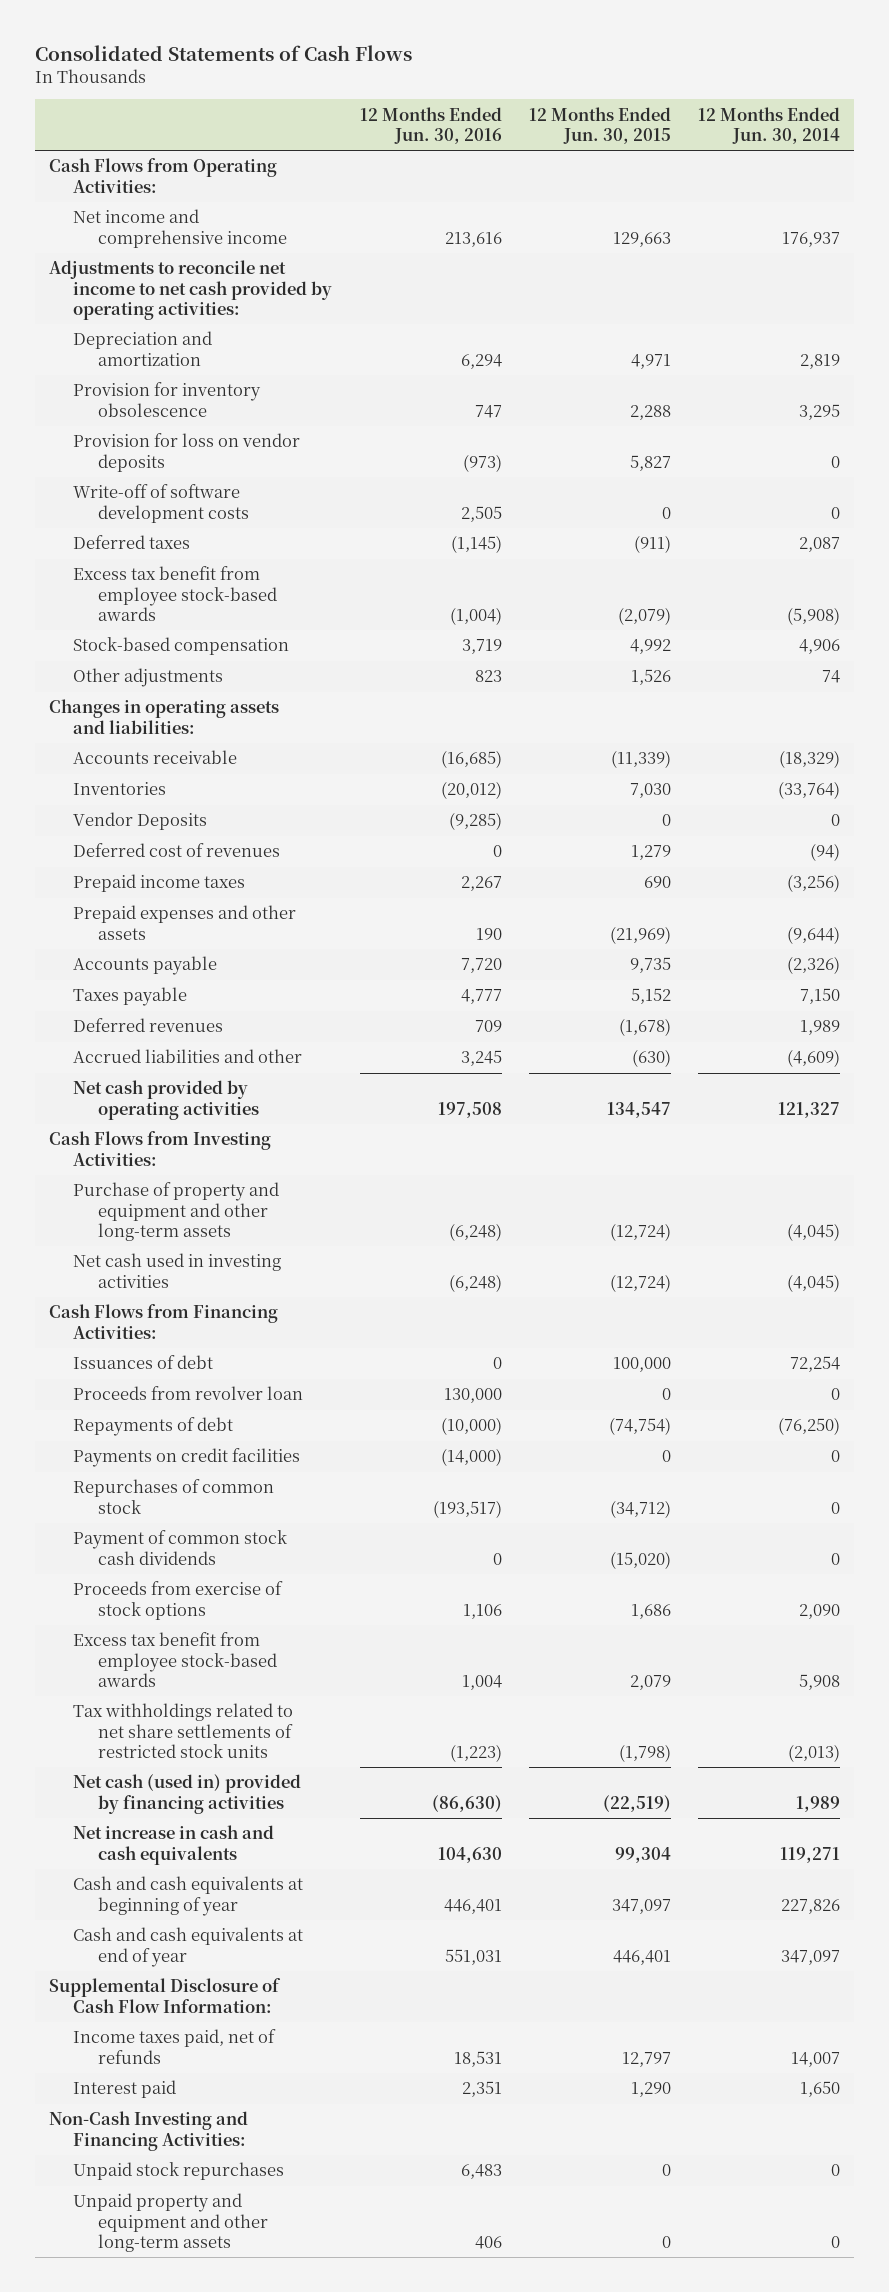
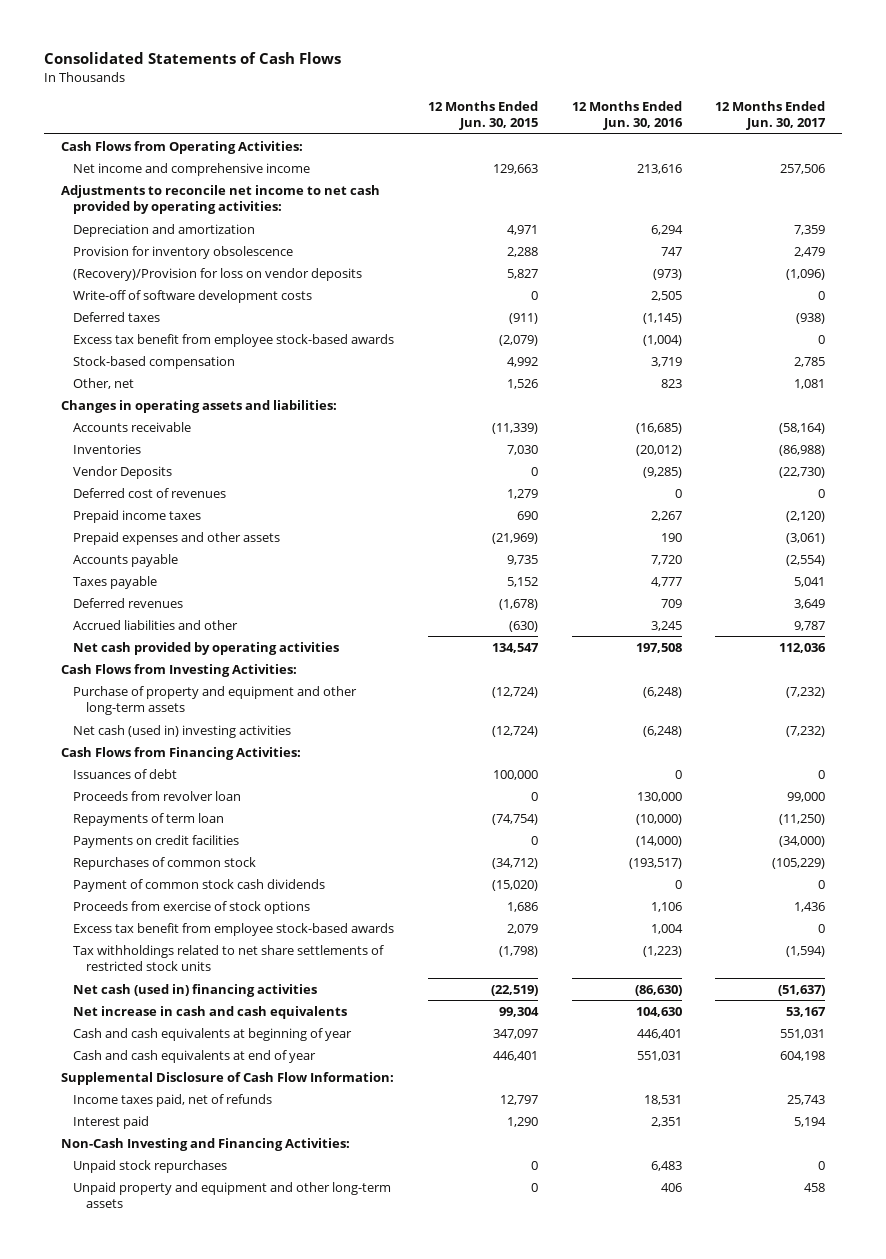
[698,106,841,145] 12 Months Ended Jun. 30, 2014 -> none
none -> [715,100,827,131] 12 Months Ended Jun. 30, 2017
[73,433,301,472] Provision for loss on vendor deposits -> [73,267,363,281] (Recovery)/Provision for loss on vendor deposits
[73,668,224,688] Other adjustments -> [73,377,135,389] Other, net
[73,1253,282,1288] Net cash used in investing activities -> [73,724,292,738] Net cash (used in) investing activities
[73,1417,234,1437] Repayments of debt -> [73,812,225,826] Repayments of term loan
[73,1774,302,1814] Net cash (used in) provided by financing activities -> [73,983,318,997] Net cash (used in) financing activities

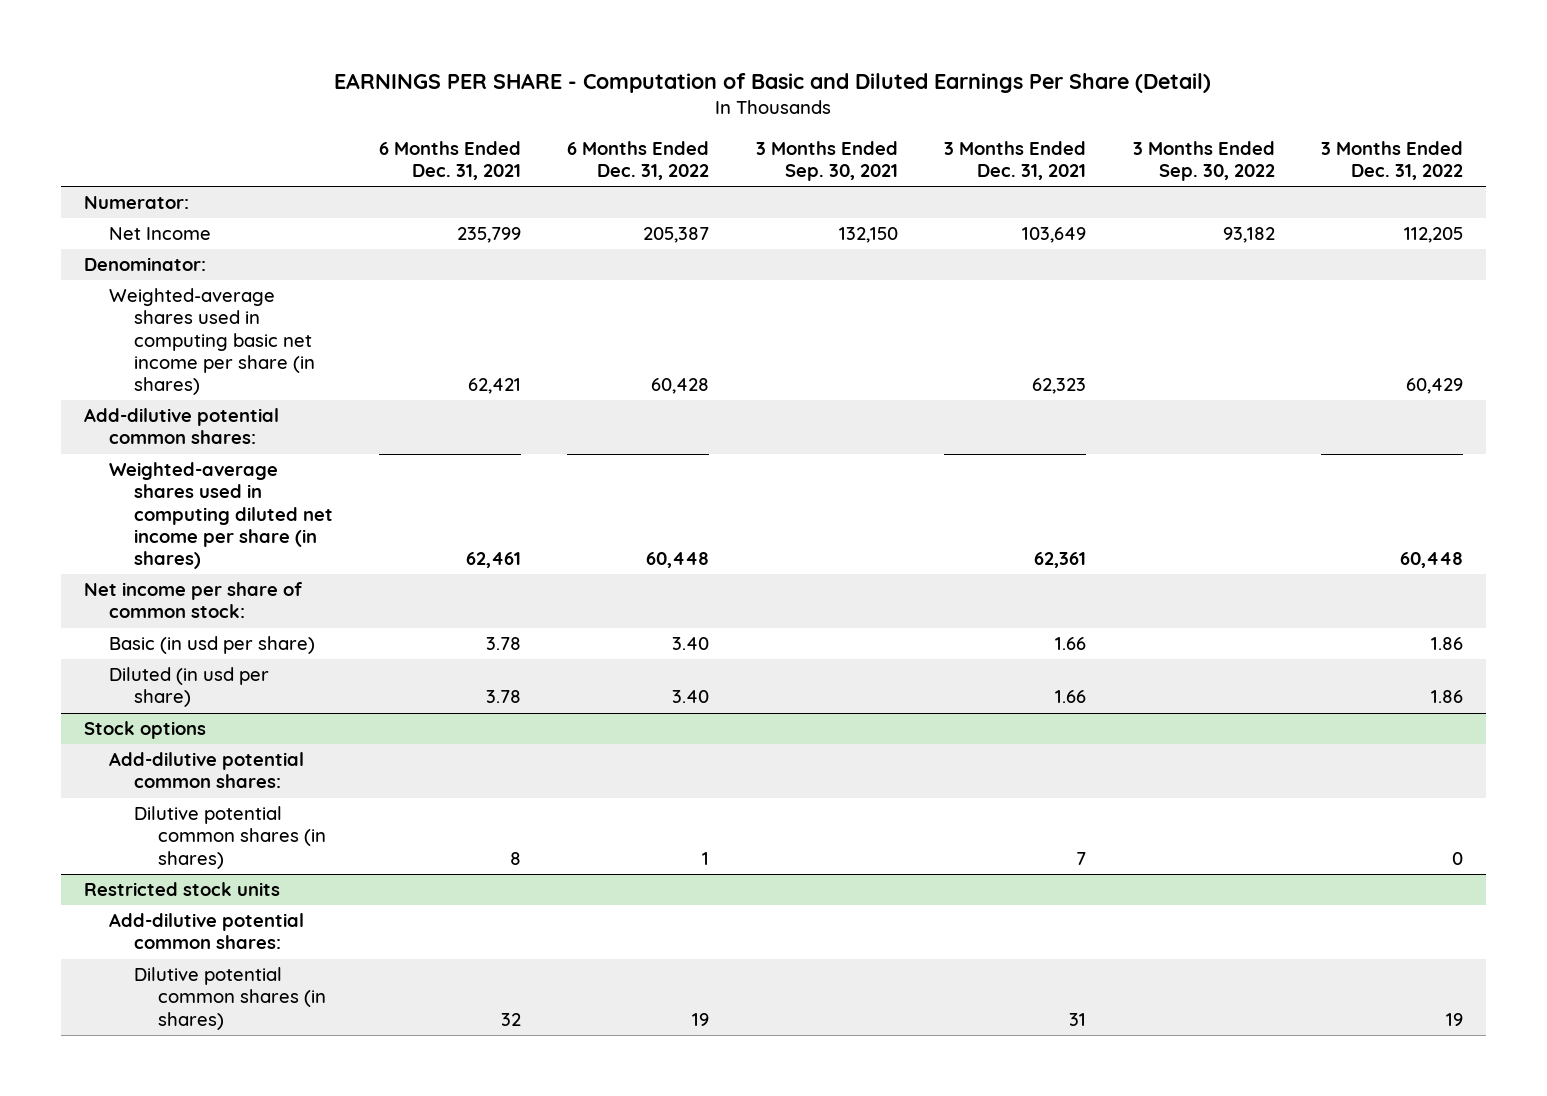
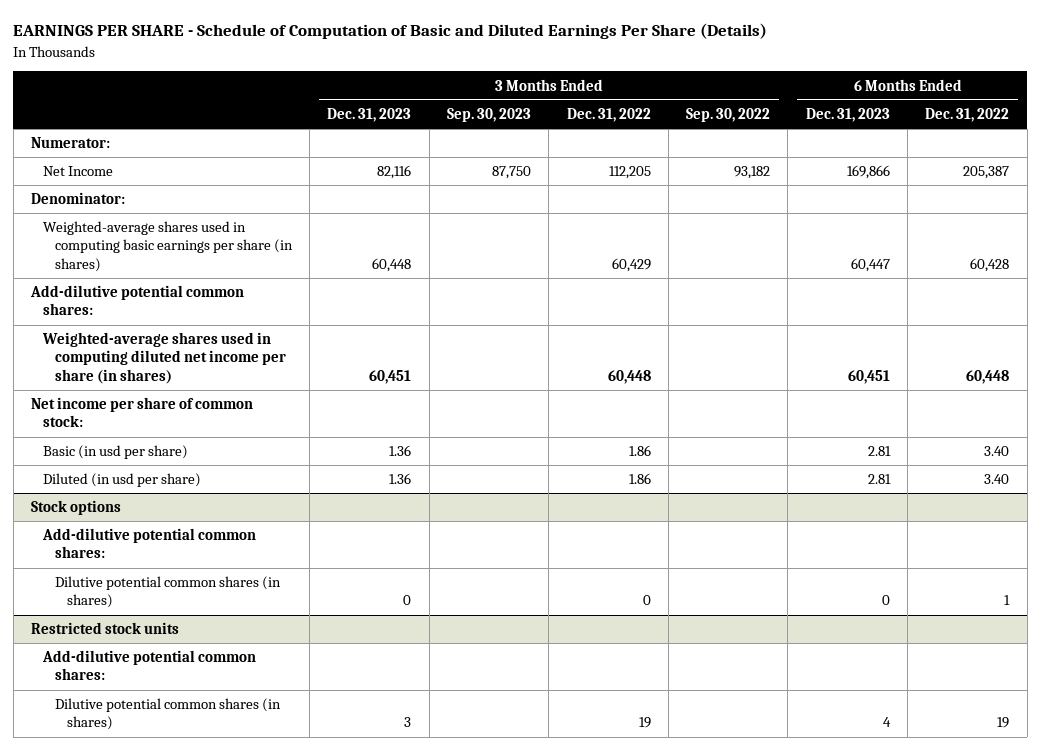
[334,73,1212,94] EARNINGS PER SHARE - Computation of Basic and Diluted Earnings Per Share (Detail) -> [13,23,768,40] EARNINGS PER SHARE - Schedule of Computation of Basic and Diluted Earnings Per Share (Details)
[379,141,522,181] 6 Months Ended Dec. 31, 2021 -> none
[755,141,898,182] 3 Months Ended Sep. 30, 2021 -> none
[944,141,1087,181] 3 Months Ended Dec. 31, 2021 -> none
none -> [327,108,412,123] Dec. 31, 2023
none -> [446,108,531,123] Sep. 30, 2023
none -> [805,108,890,123] Dec. 31, 2023
[108,288,315,395] Weighted-average shares used in computing basic net income per share (in shares) -> [42,221,293,272] Weighted-average shares used in computing basic earnings per share (in shares)

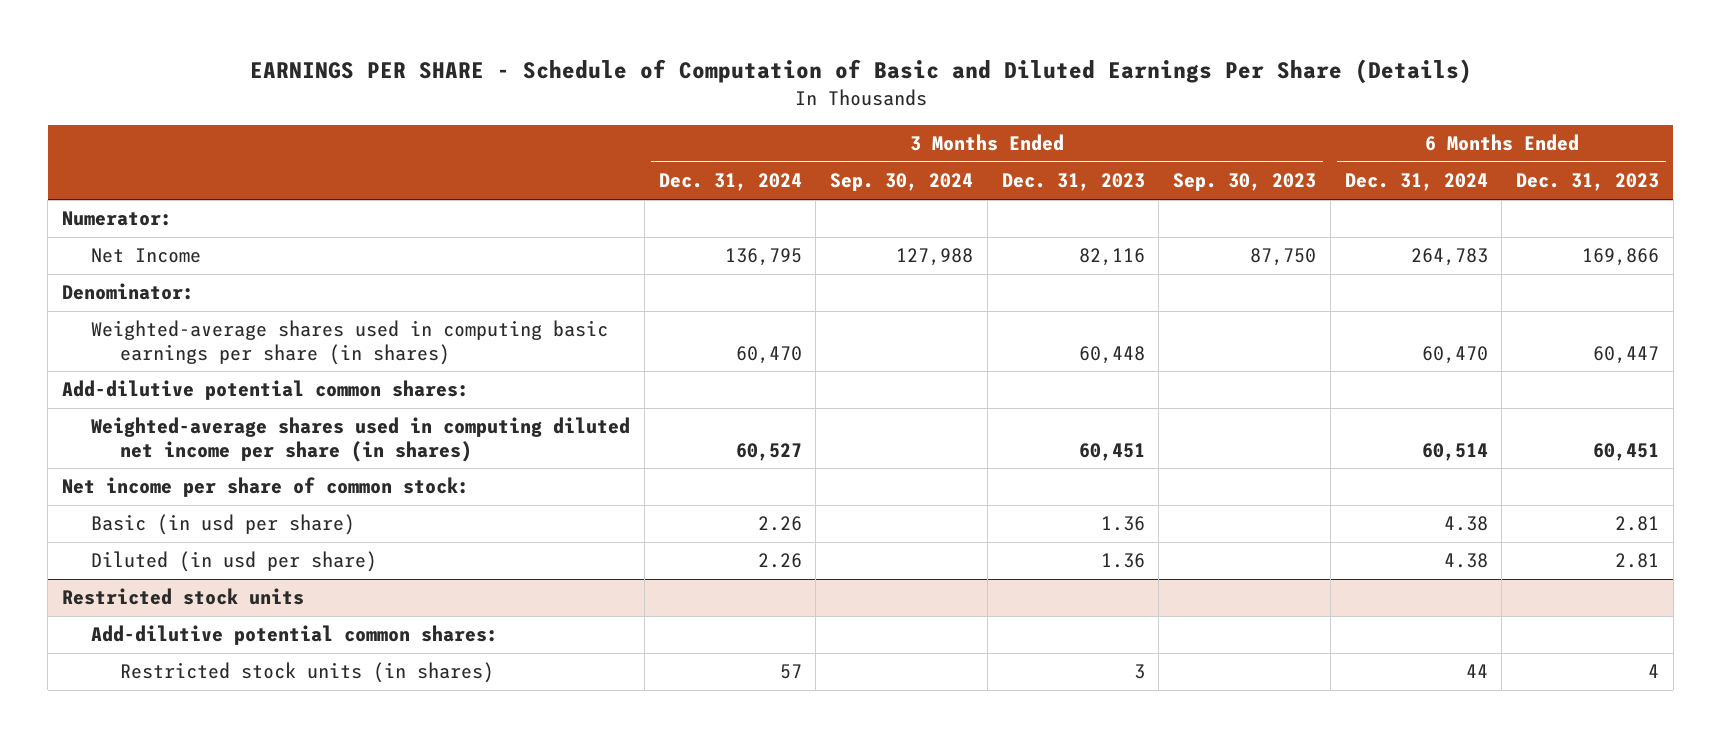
[566,108,651,123] Dec. 31, 2022 -> none
[686,108,771,123] Sep. 30, 2022 -> none
[925,108,1010,123] Dec. 31, 2022 -> none
none -> [658,173,802,192] Dec. 31, 2024
none -> [830,173,974,192] Sep. 30, 2024
none -> [1344,173,1488,192] Dec. 31, 2024
[31,500,122,516] Stock options -> none
[41,528,256,559] Add-dilutive potential common shares: -> none
[54,576,281,609] Dilutive potential common shares (in shares) -> none
[54,698,281,731] Dilutive potential common shares (in shares) -> [119,662,494,684] Restricted stock units (in shares)

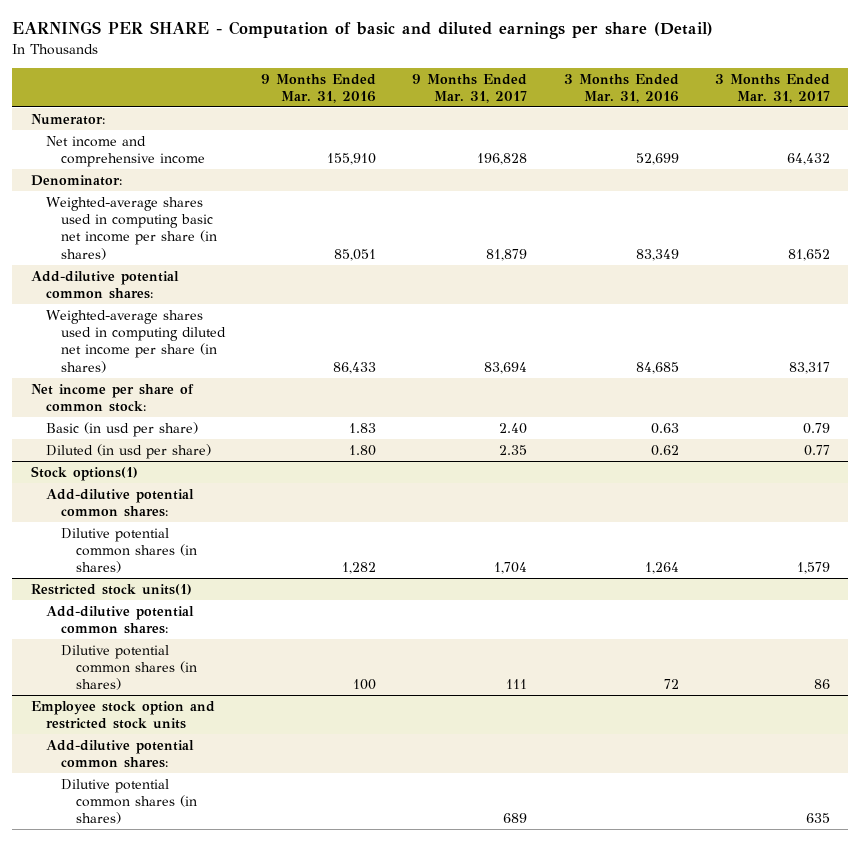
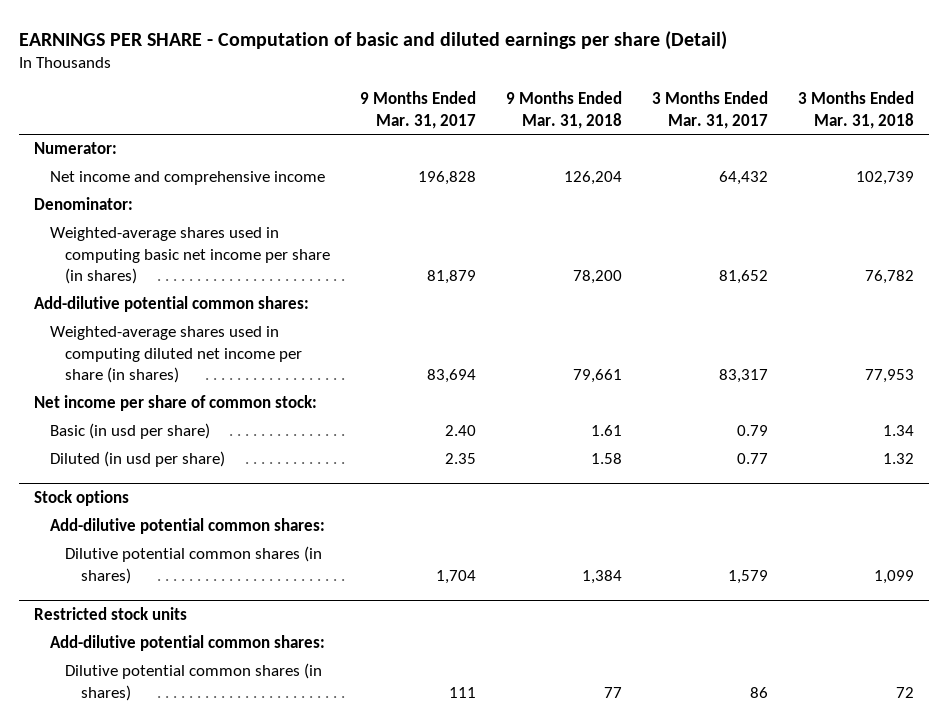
[261,73,377,103] 9 Months Ended Mar. 31, 2016 -> none
[563,73,679,103] 3 Months Ended Mar. 31, 2016 -> none
none -> [506,91,623,129] 9 Months Ended Mar. 31, 2018
none -> [798,91,915,129] 3 Months Ended Mar. 31, 2018
[30,465,138,481] Stock options(1) -> [34,490,130,507] Stock options
[30,583,192,595] Restricted stock units(1) -> [34,607,188,621] Restricted stock units
[30,700,215,730] Employee stock option and restricted stock units -> none
[45,739,194,769] Add-dilutive potential common shares: -> none
[60,778,197,825] Dilutive potential common shares (in shares) -> none

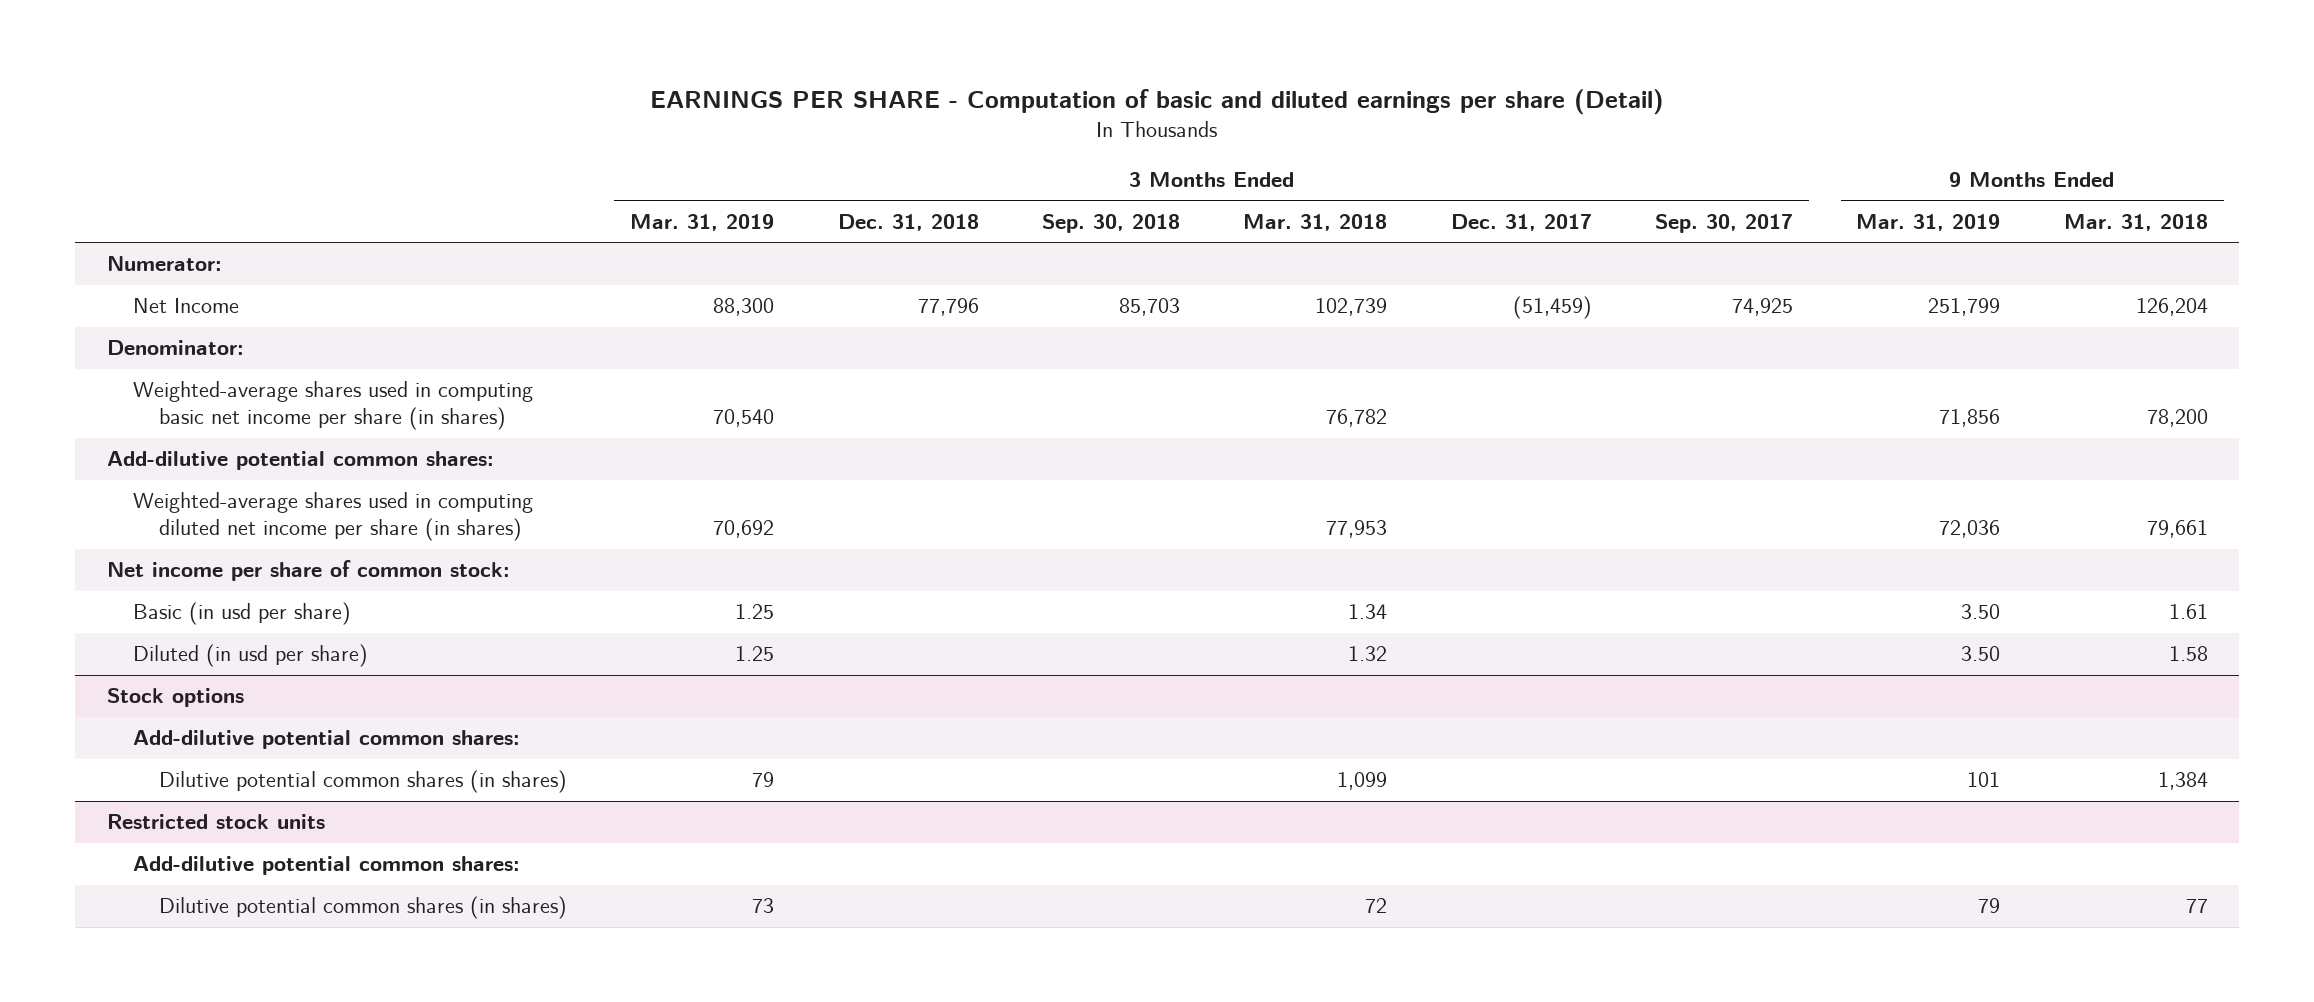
[360,91,477,129] 9 Months Ended Mar. 31, 2017 -> none
[652,91,769,129] 3 Months Ended Mar. 31, 2017 -> none
none -> [630,213,775,231] Mar. 31, 2019
none -> [837,213,979,231] Dec. 31, 2018
none -> [1042,213,1181,233] Sep. 30, 2018
none -> [1450,213,1592,231] Dec. 31, 2017
none -> [1655,213,1794,233] Sep. 30, 2017
none -> [1856,213,2001,231] Mar. 31, 2019
[49,171,325,186] Net income and comprehensive income -> [132,298,239,314] Net Income

